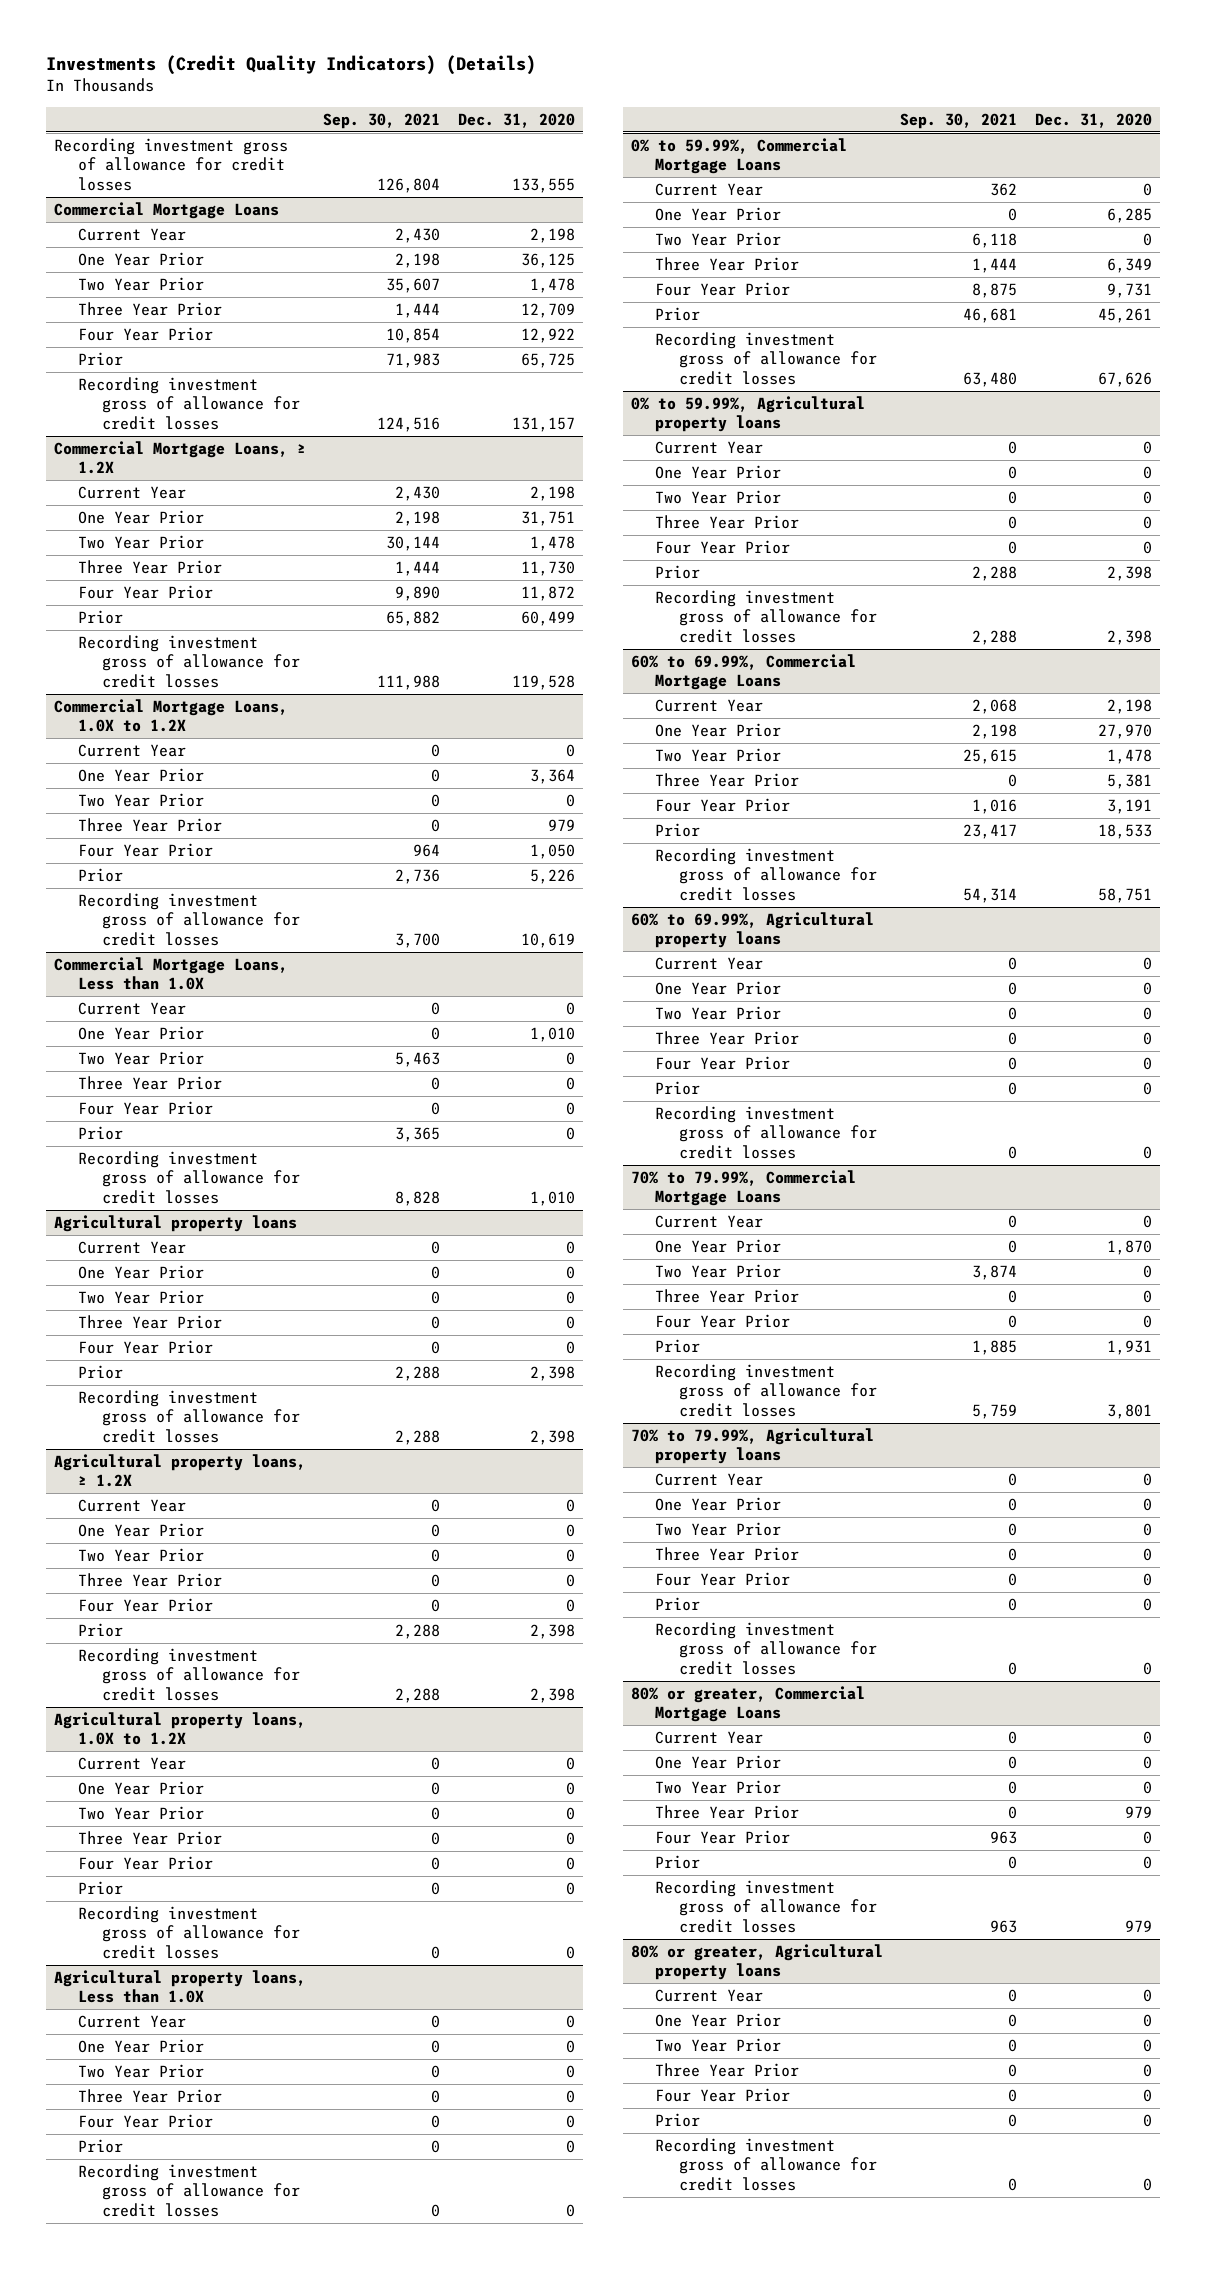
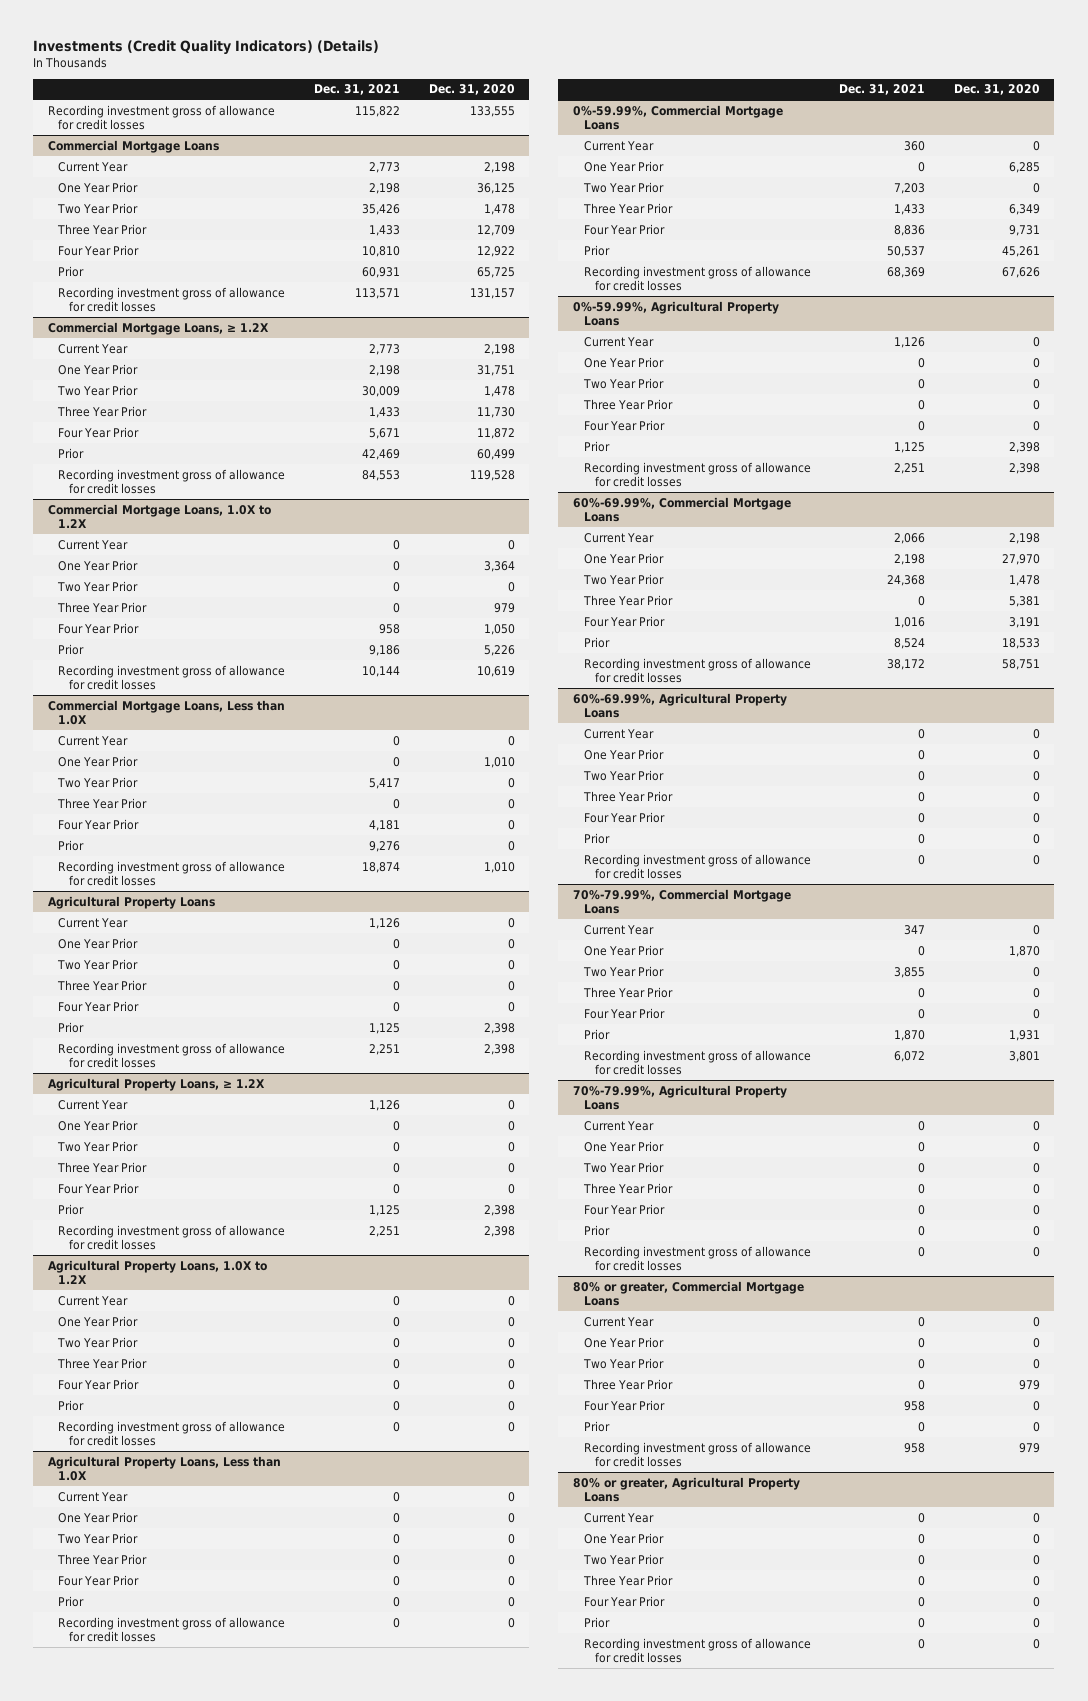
[323,113,441,130] Sep. 30, 2021 -> none
none -> [314,84,401,96] Dec. 31, 2021
[54,1214,298,1232] Agricultural property loans -> [47,895,215,909] Agricultural Property Loans
[54,1453,307,1488] Agricultural property loans, ≥ 1.2X -> [47,1077,265,1091] Agricultural Property Loans, ≥ 1.2X
[54,1711,307,1746] Agricultural property loans, 1.0X to 1.2X -> [47,1259,267,1284] Agricultural Property Loans, 1.0X to 1.2X
[54,1969,307,2004] Agricultural property loans, Less than 1.0X -> [47,1455,281,1481] Agricultural Property Loans, Less than 1.0X
[631,137,848,175] 0% to 59.99%, Commercial Mortgage Loans -> [572,104,783,130] 0%-59.99%, Commercial Mortgage Loans
[631,395,866,433] 0% to 59.99%, Agricultural property loans -> [572,300,779,326] 0%-59.99%, Agricultural Property Loans
[631,653,857,691] 60% to 69.99%, Commercial Mortgage Loans -> [572,496,791,522] 60%-69.99%, Commercial Mortgage Loans
[631,911,875,949] 60% to 69.99%, Agricultural property loans -> [572,692,787,718] 60%-69.99%, Agricultural Property Loans
[631,1169,857,1207] 70% to 79.99%, Commercial Mortgage Loans -> [572,888,791,914] 70%-79.99%, Commercial Mortgage Loans
[631,1427,875,1465] 70% to 79.99%, Agricultural property loans -> [572,1084,787,1110] 70%-79.99%, Agricultural Property Loans
[631,1943,884,1981] 80% or greater, Agricultural property loans -> [572,1476,800,1502] 80% or greater, Agricultural Property Loans

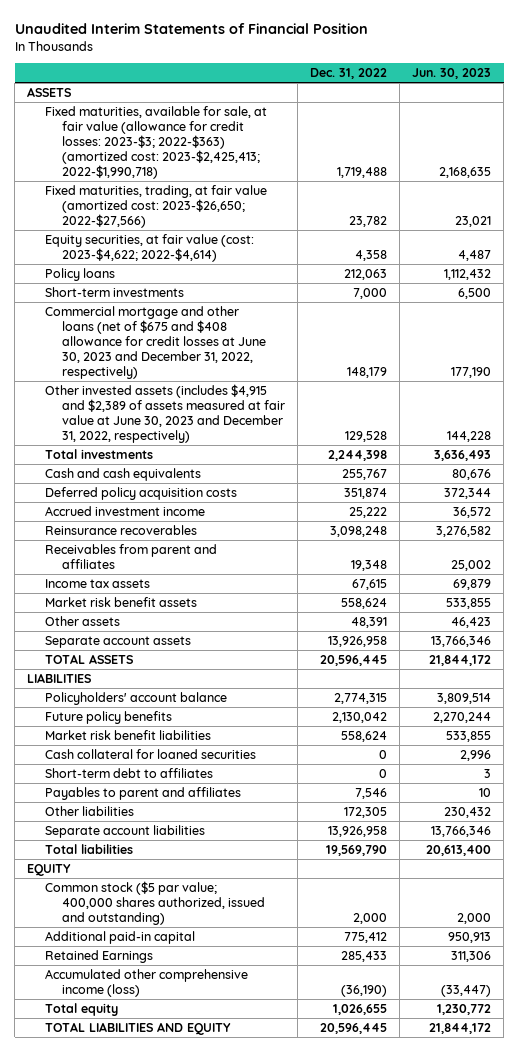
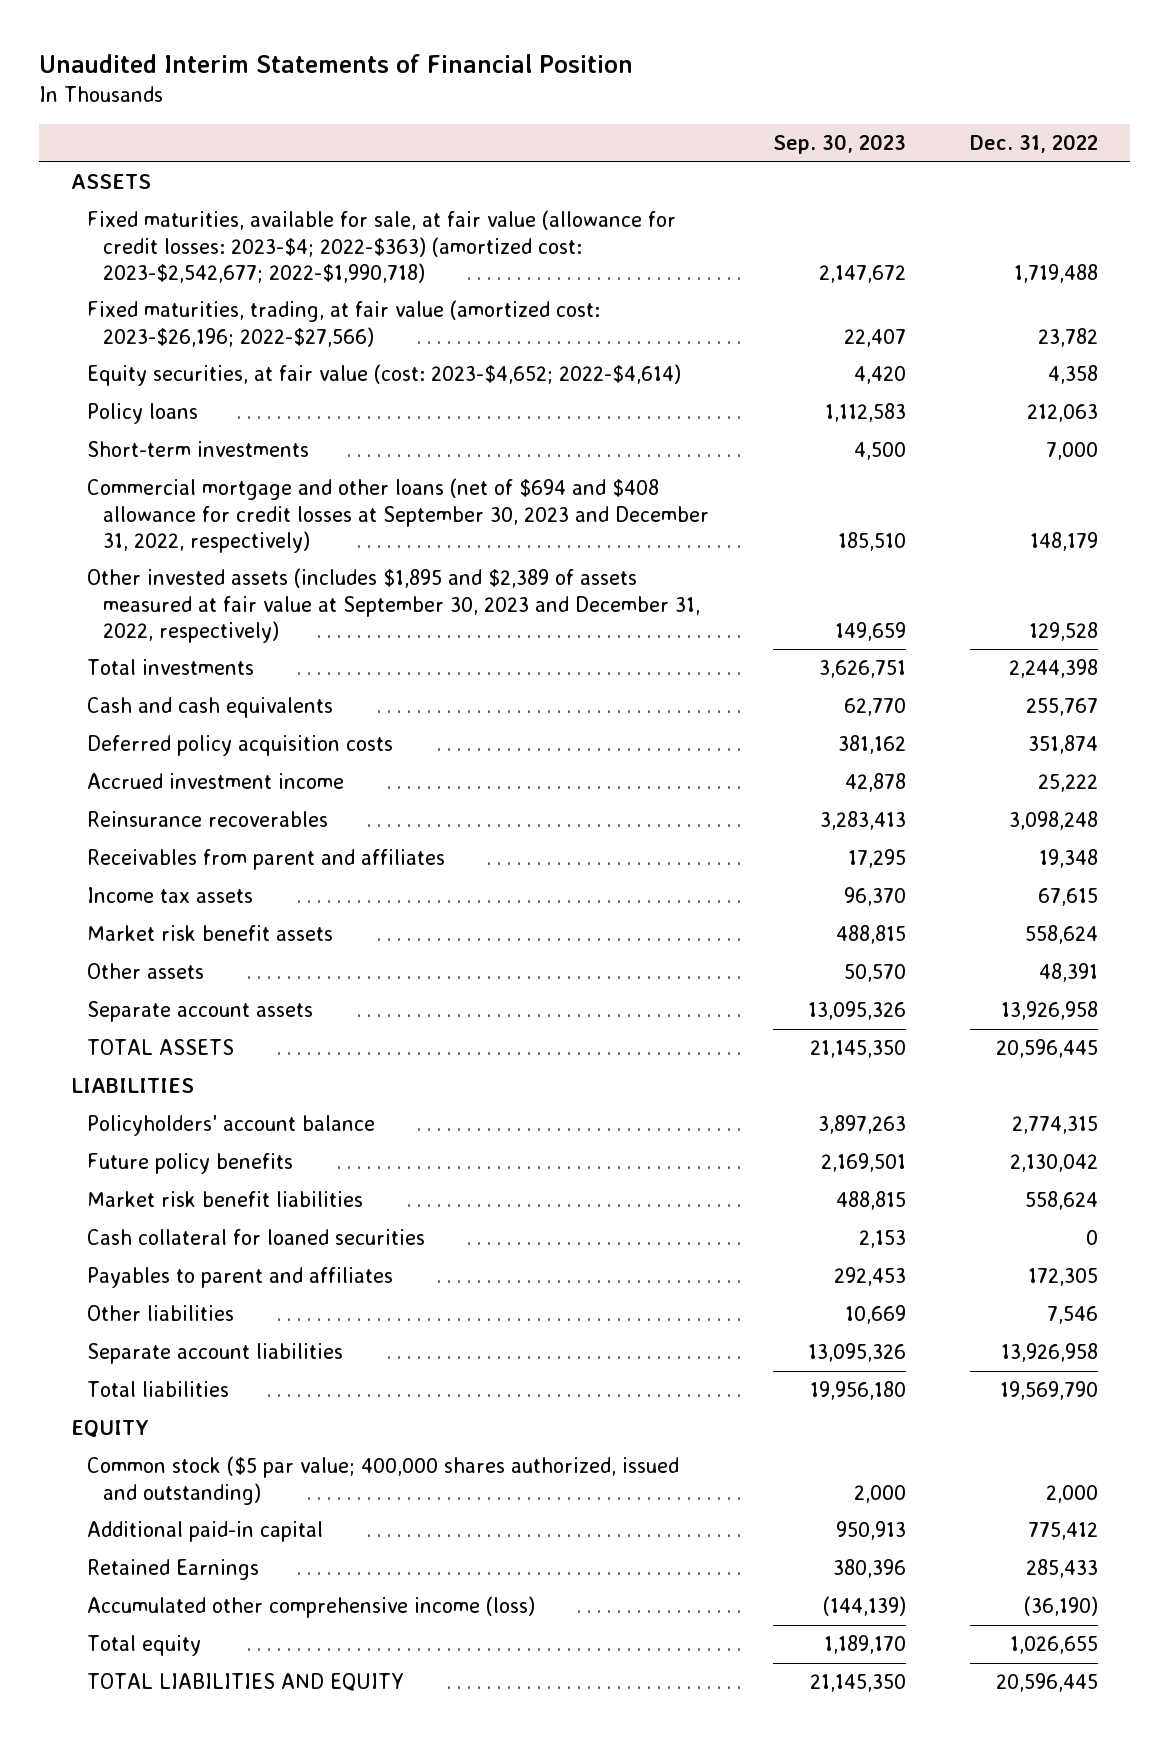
[412,68,492,80] Jun. 30, 2023 -> none
none -> [773,134,907,155] Sep. 30, 2023
[44,105,267,179] Fixed maturities, available for sale, at fair value (allowance for credit losses: 2023-$3; 2022-$363) (amortized cost: 2023-$2,425,413; 2022-$1,990,718) -> [86,210,676,283] Fixed maturities, available for sale, at fair value (allowance for credit losses: 2023-$4; 2022-$363) (amortized cost: 2023-$2,542,677; 2022-$1,990,718)
[44,184,267,228] Fixed maturities, trading, at fair value (amortized cost: 2023-$26,650; 2022-$27,566) -> [86,300,600,347] Fixed maturities, trading, at fair value (amortized cost: 2023-$26,196; 2022-$27,566)
[44,233,254,262] Equity securities, at fair value (cost: 2023-$4,622; 2022-$4,614) -> [86,364,681,387] Equity securities, at fair value (cost: 2023-$4,652; 2022-$4,614)
[44,305,266,379] Commercial mortgage and other loans (net of $675 and $408 allowance for credit losses at June 30, 2023 and December 31, 2022, respectively) -> [86,478,710,553] Commercial mortgage and other loans (net of $694 and $408 allowance for credit losses at September 30, 2023 and December 31, 2022, respectively)
[44,383,285,443] Other invested assets (includes $4,915 and $2,389 of assets measured at fair value at June 30, 2023 and December 31, 2022, respectively) -> [86,568,701,643] Other invested assets (includes $1,895 and $2,389 of assets measured at fair value at September 30, 2023 and December 31, 2022, respectively)
[44,767,213,778] Short-term debt to affiliates -> none
[355,787,388,799] 7,546 -> [1028,1268,1099,1287] 172,305
[344,806,388,818] 172,305 -> [1047,1306,1099,1325] 7,546

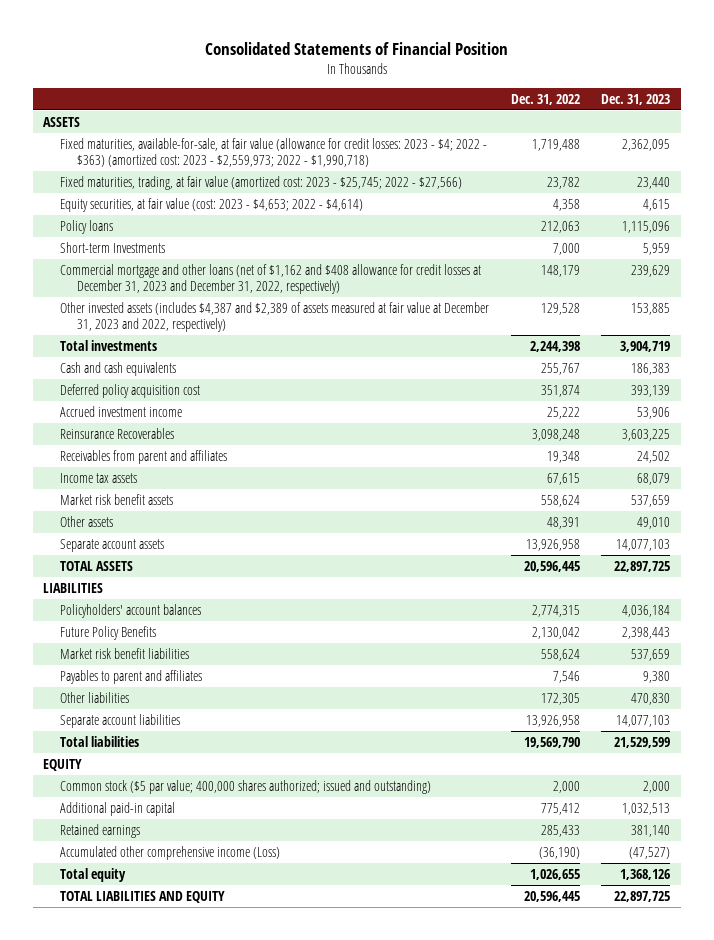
[38,53,633,73] Unaudited Interim Statements of Financial Position -> [204,41,508,55] Consolidated Statements of Financial Position
[773,134,907,155] Sep. 30, 2023 -> none
none -> [601,94,671,106] Dec. 31, 2023
[86,210,676,283] Fixed maturities, available for sale, at fair value (allowance for credit losses: 2023-$4; 2022-$363) (amortized cost: 2023-$2,542,677; 2022-$1,990,718) -> [60,137,488,168] Fixed maturities, available-for-sale, at fair value (allowance for credit losses: 2023 - $4; 2022 - $363) (amortized cost: 2023 - $2,559,973; 2022 - $1,990,718)
[86,300,600,347] Fixed maturities, trading, at fair value (amortized cost: 2023-$26,196; 2022-$27,566) -> [60,175,463,190] Fixed maturities, trading, at fair value (amortized cost: 2023 - $25,745; 2022 - $27,566)
[86,364,681,387] Equity securities, at fair value (cost: 2023-$4,652; 2022-$4,614) -> [60,197,364,212] Equity securities, at fair value (cost: 2023 - $4,653; 2022 - $4,614)
[86,441,309,458] Short-term investments -> [60,241,166,253] Short-term Investments
[86,478,710,553] Commercial mortgage and other loans (net of $694 and $408 allowance for credit losses at September 30, 2023 and December 31, 2022, respectively) -> [60,263,482,295] Commercial mortgage and other loans (net of $1,162 and $408 allowance for credit losses at December 31, 2023 and December 31, 2022, respectively)
[86,568,701,643] Other invested assets (includes $1,895 and $2,389 of assets measured at fair value at September 30, 2023 and December 31, 2022, respectively) -> [60,301,490,333] Other invested assets (includes $4,387 and $2,389 of assets measured at fair value at December 31, 2023 and 2022, respectively)
[86,735,393,757] Deferred policy acquisition costs -> [60,383,201,398] Deferred policy acquisition cost
[86,811,328,828] Reinsurance recoverables -> [60,427,175,439] Reinsurance Recoverables
[86,1115,375,1137] Policyholders' account balance -> [60,603,202,618] Policyholders' account balances
[86,1153,293,1175] Future policy benefits -> [60,625,157,640] Future Policy Benefits
[86,1229,425,1246] Cash collateral for loaned securities -> none
[1028,1268,1099,1287] 172,305 -> [552,670,580,683] 7,546
[1047,1306,1099,1325] 7,546 -> [540,692,580,705] 172,305
[86,1456,679,1505] Common stock ($5 par value; 400,000 shares authorized, issued and outstanding) -> [60,779,432,794] Common stock ($5 par value; 400,000 shares authorized; issued and outstanding)
[86,1559,259,1581] Retained Earnings -> [60,823,141,838] Retained earnings
[86,1596,535,1619] Accumulated other comprehensive income (loss) -> [60,845,281,860] Accumulated other comprehensive income (Loss)

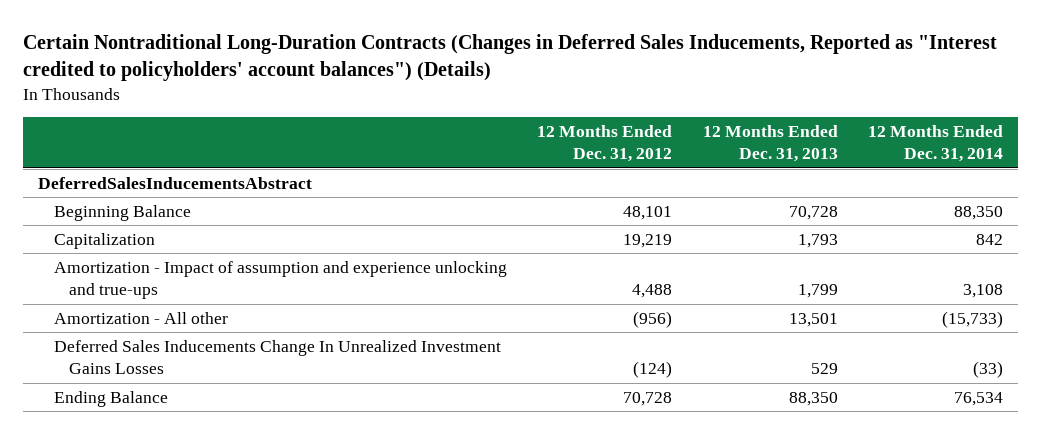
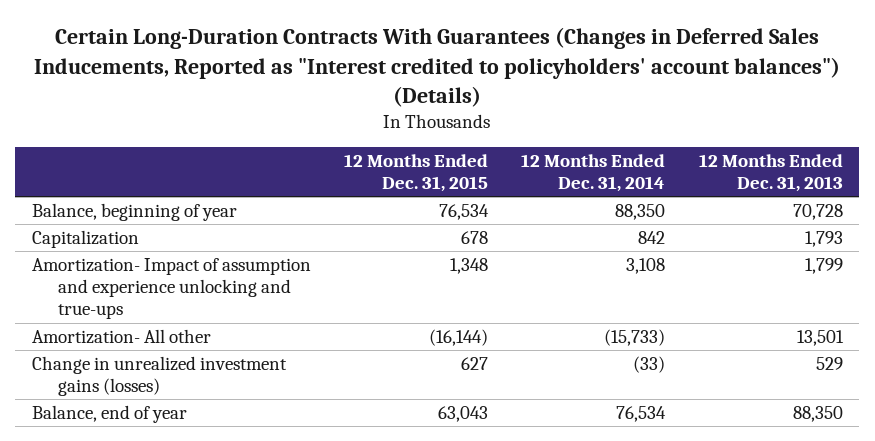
[22,34,997,82] Certain Nontraditional Long-Duration Contracts (Changes in Deferred Sales Inducements, Reported as "Interest credited to policyholders' account balances") (Details) -> [34,27,841,107] Certain Long-Duration Contracts With Guarantees (Changes in Deferred Sales Inducements, Reported as "Interest credited to policyholders' account balances") (Details)
[537,124,673,163] 12 Months Ended Dec. 31, 2012 -> none
none -> [344,154,489,193] 12 Months Ended Dec. 31, 2015
[37,176,312,189] DeferredSalesInducementsAbstract -> none
[53,204,191,221] Beginning Balance -> [31,203,237,222] Balance, beginning of year
[53,260,507,300] Amortization - Impact of assumption and experience unlocking and true-ups -> [31,258,311,320] Amortization- Impact of assumption and experience unlocking and true-ups
[53,311,228,324] Amortization - All other -> [31,329,211,345] Amortization- All other
[53,339,501,375] Deferred Sales Inducements Change In Unrealized Investment Gains Losses -> [31,356,287,397] Change in unrealized investment gains (losses)
[53,390,168,407] Ending Balance -> [31,405,187,424] Balance, end of year

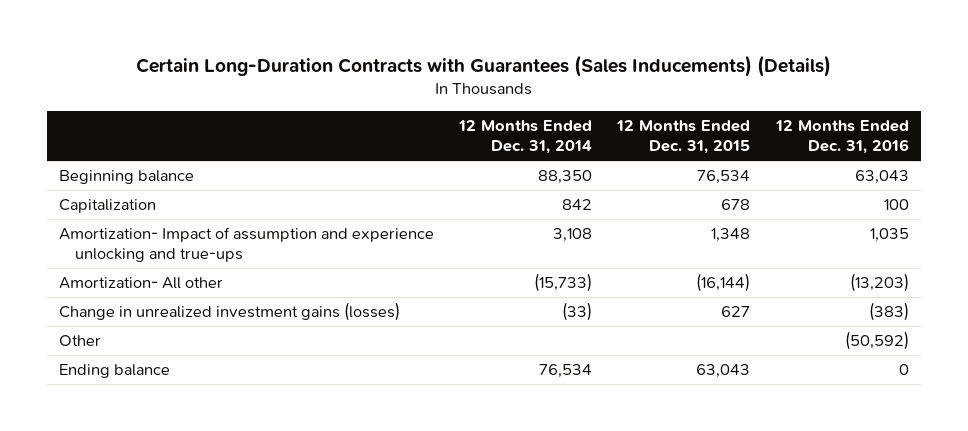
[34,27,841,107] Certain Long-Duration Contracts With Guarantees (Changes in Deferred Sales Inducements, Reported as "Interest credited to policyholders' account balances") (Details) -> [135,55,831,78] Certain Long-Duration Contracts with Guarantees (Sales Inducements) (Details)
[698,154,843,193] 12 Months Ended Dec. 31, 2013 -> none
none -> [774,120,909,155] 12 Months Ended Dec. 31, 2016
[31,203,237,222] Balance, beginning of year -> [59,170,195,185] Beginning balance
none -> [59,335,102,347] Other
[31,405,187,424] Balance, end of year -> [59,364,171,379] Ending balance

